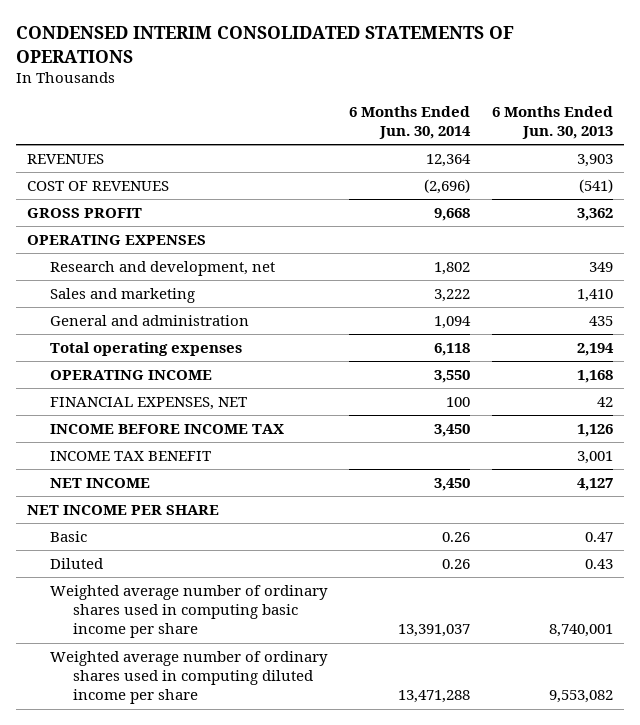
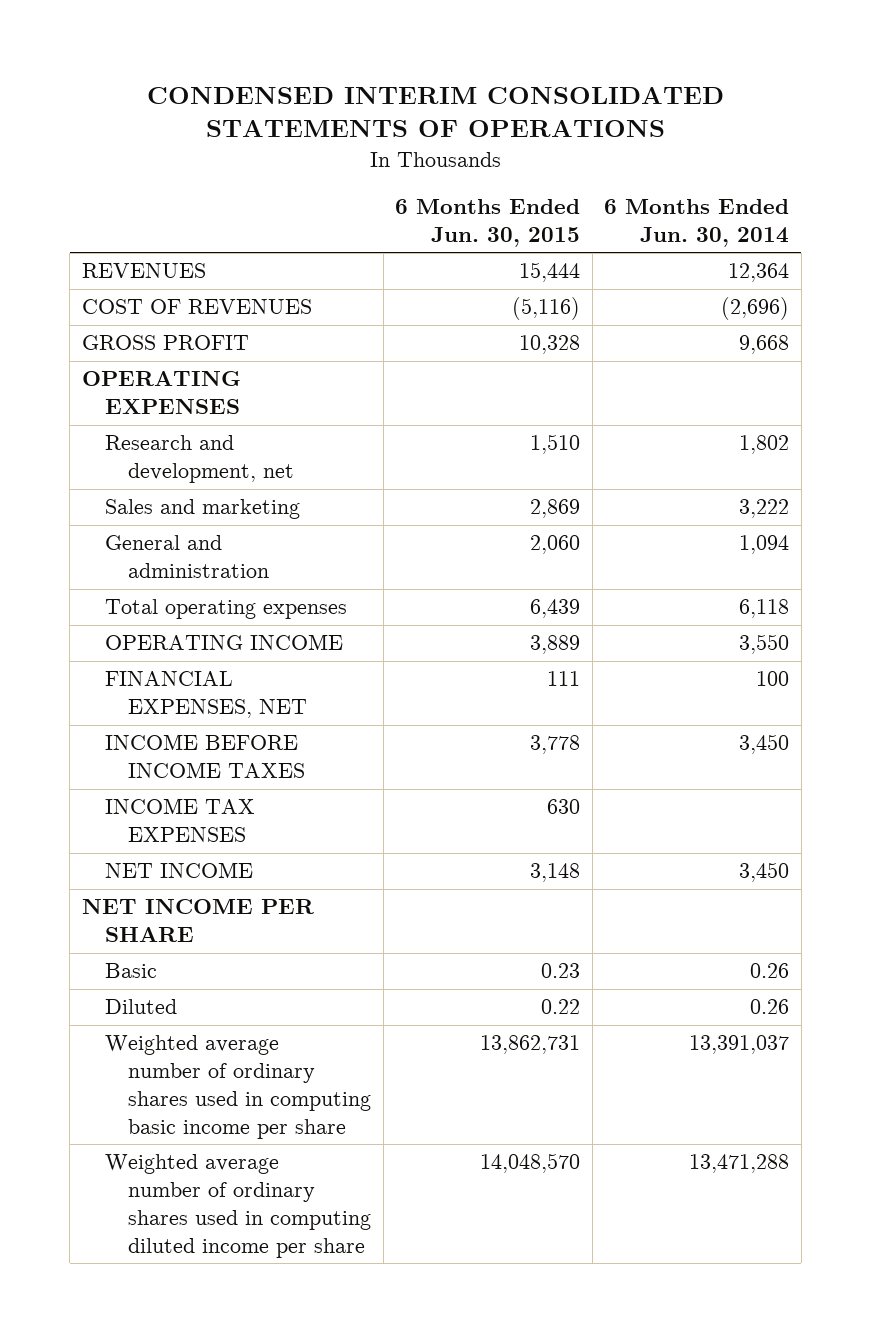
[492,105,614,140] 6 Months Ended Jun. 30, 2013 -> none
none -> [395,198,581,247] 6 Months Ended Jun. 30, 2015
[49,424,284,435] INCOME BEFORE INCOME TAX -> [105,734,306,779] INCOME BEFORE INCOME TAXES
[49,451,211,462] INCOME TAX BENEFIT -> [105,798,256,843] INCOME TAX EXPENSES

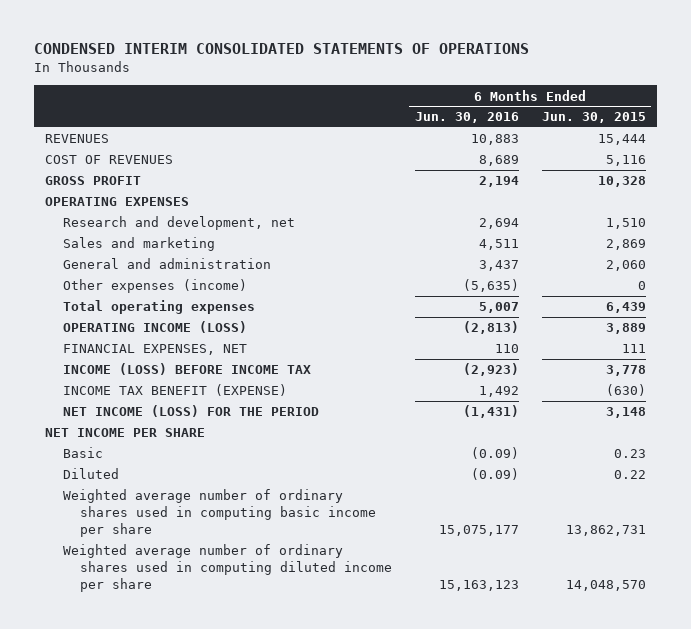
[604,198,790,247] 6 Months Ended Jun. 30, 2014 -> none
none -> [414,112,519,124] Jun. 30, 2016
[512,297,581,321] (5,116) -> [605,155,646,167] 5,116
none -> [62,279,247,294] Other expenses (income)
[105,634,344,651] OPERATING INCOME -> [62,321,247,334] OPERATING INCOME (LOSS)
[105,734,306,779] INCOME BEFORE INCOME TAXES -> [62,363,311,376] INCOME (LOSS) BEFORE INCOME TAX
[105,798,256,843] INCOME TAX EXPENSES -> [62,384,287,397] INCOME TAX BENEFIT (EXPENSE)
[547,799,581,815] 630 -> [605,384,646,397] (630)
[105,862,254,879] NET INCOME -> [62,405,319,418] NET INCOME (LOSS) FOR THE PERIOD

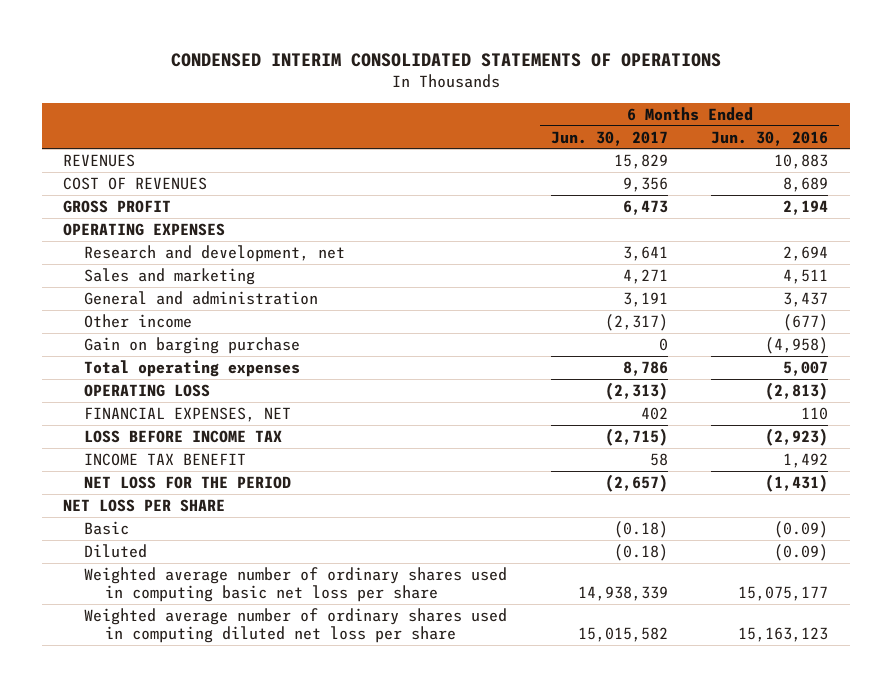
[541,112,646,124] Jun. 30, 2015 -> none
none -> [550,130,668,146] Jun. 30, 2017
[62,279,247,294] Other expenses (income) -> [84,313,193,328] Other income
[462,279,519,293] (5,635) -> [783,313,829,331] (677)
none -> [84,336,301,354] Gain on barging purchase
[62,321,247,334] OPERATING INCOME (LOSS) -> [84,383,211,397] OPERATING LOSS
[62,363,311,376] INCOME (LOSS) BEFORE INCOME TAX -> [84,429,283,443] LOSS BEFORE INCOME TAX
[62,384,287,397] INCOME TAX BENEFIT (EXPENSE) -> [84,452,247,466] INCOME TAX BENEFIT
[62,405,319,418] NET INCOME (LOSS) FOR THE PERIOD -> [84,475,292,489] NET LOSS FOR THE PERIOD
[45,428,206,438] NET INCOME PER SHARE -> [63,498,226,512] NET LOSS PER SHARE
[62,489,376,538] Weighted average number of ordinary shares used in computing basic income per share -> [84,566,508,603] Weighted average number of ordinary shares used in computing basic net loss per share
[62,544,392,593] Weighted average number of ordinary shares used in computing diluted income per share -> [84,607,508,644] Weighted average number of ordinary shares used in computing diluted net loss per share

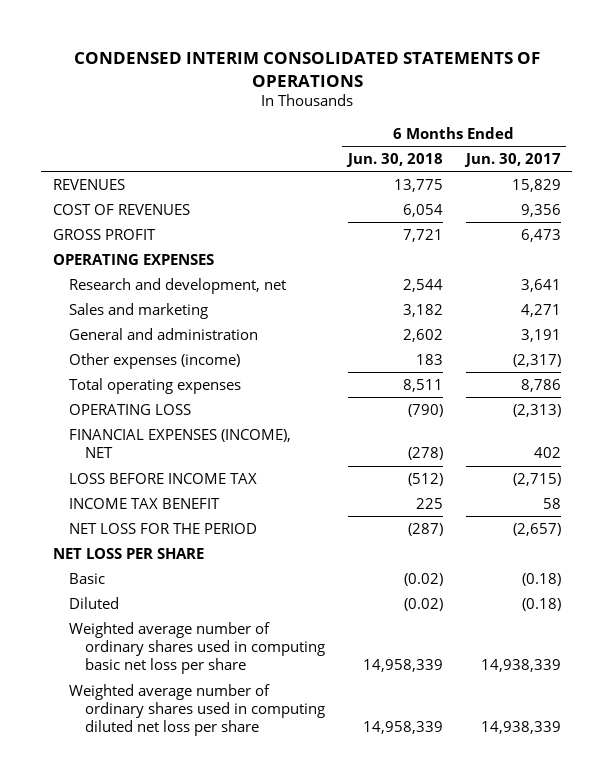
[711,130,829,146] Jun. 30, 2016 -> none
none -> [345,153,443,168] Jun. 30, 2018
[84,336,301,354] Gain on barging purchase -> none
[84,313,193,328] Other income -> [68,352,240,369] Other expenses (income)
[84,406,292,422] FINANCIAL EXPENSES, NET -> [68,428,291,459] FINANCIAL EXPENSES (INCOME), NET
[577,627,668,643] 15,015,582 -> [480,721,561,735] 14,938,339

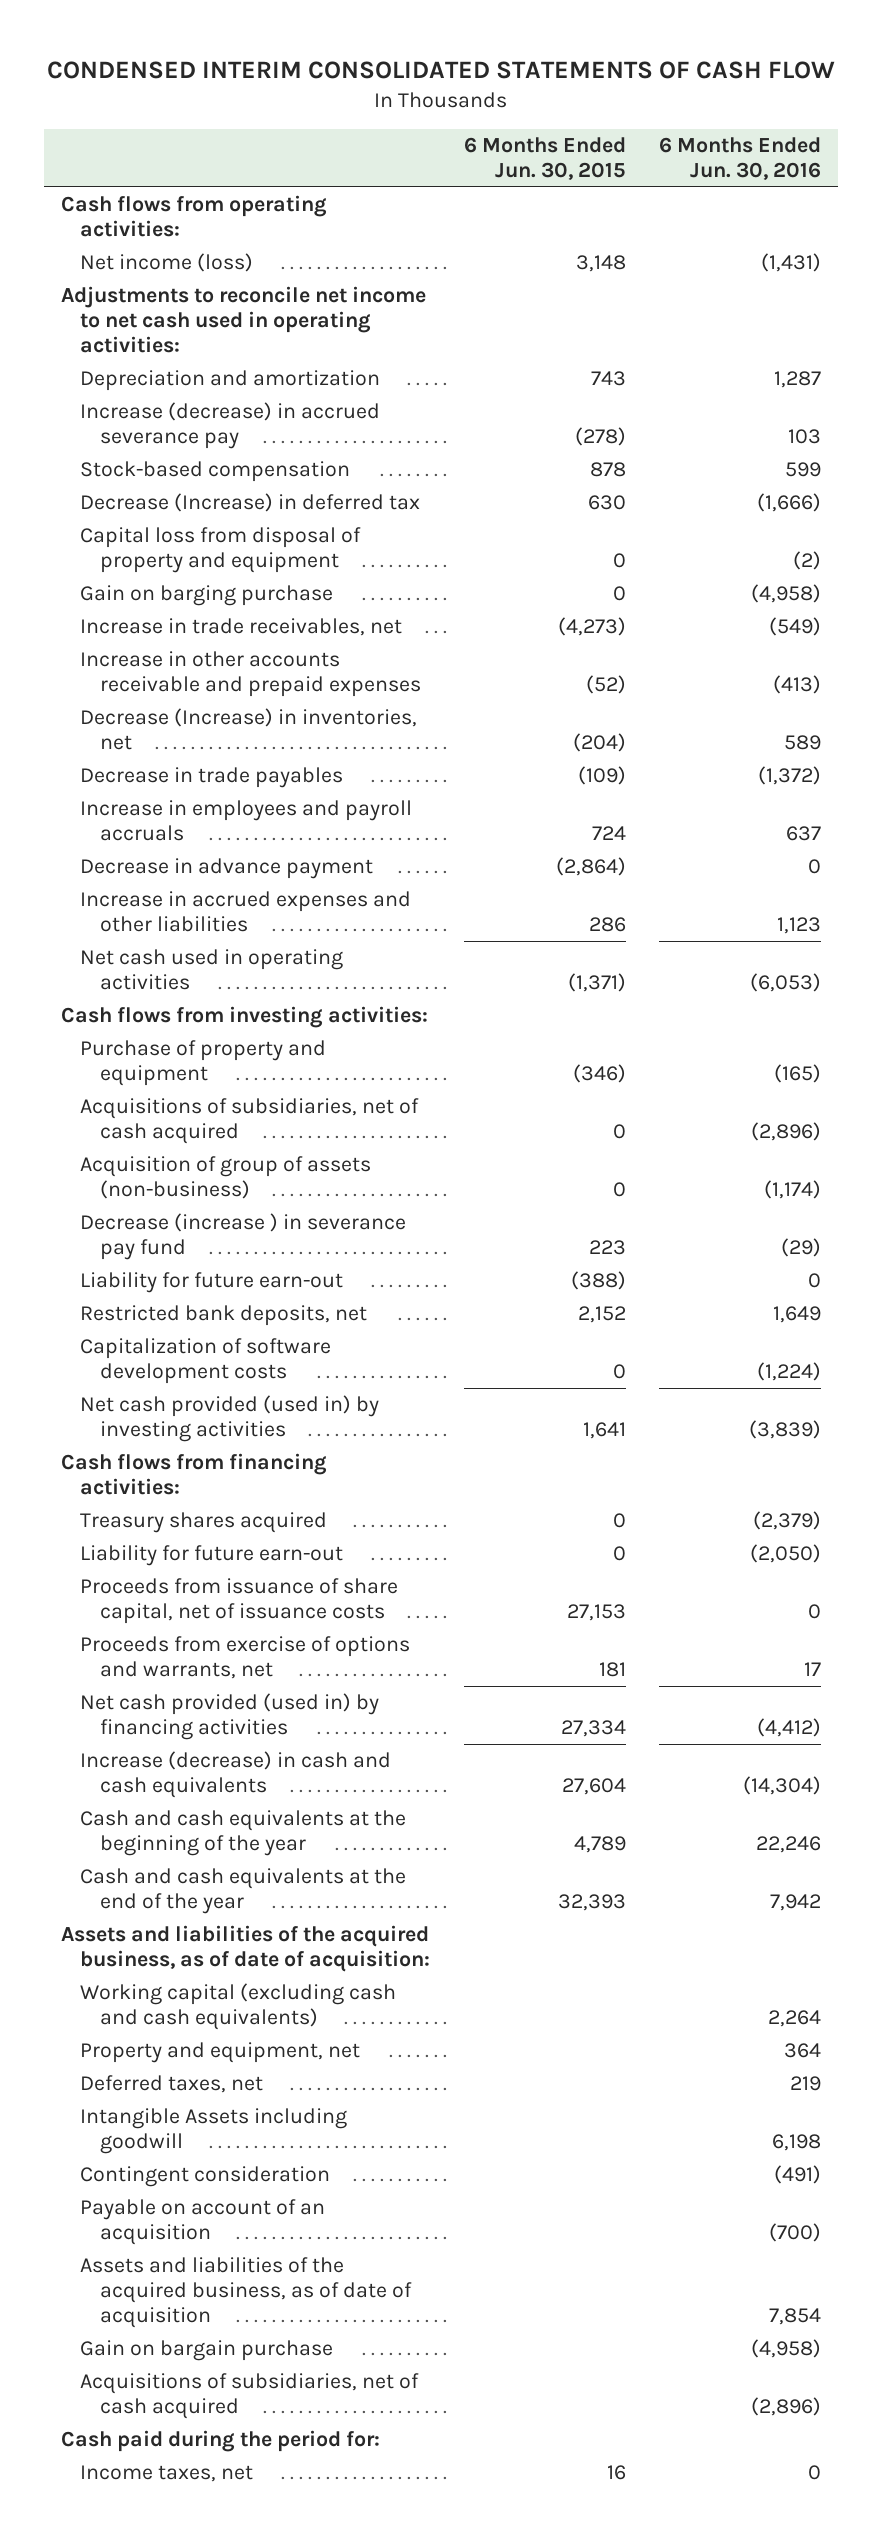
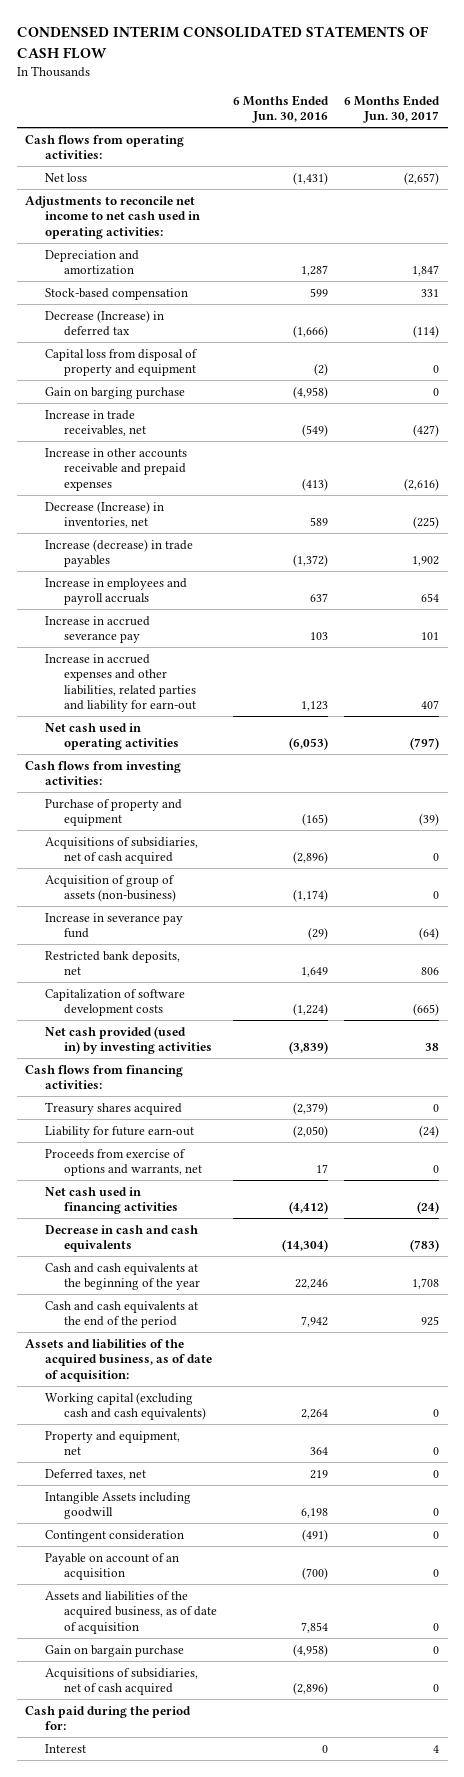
[463,137,626,181] 6 Months Ended Jun. 30, 2015 -> none
none -> [344,94,441,124] 6 Months Ended Jun. 30, 2017
[80,253,254,273] Net income (loss) -> [44,172,87,182] Net loss
[80,402,381,450] Increase (decrease) in accrued severance pay -> none
[80,767,344,789] Decrease in trade payables -> [44,538,193,568] Increase (decrease) in trade payables
[80,858,374,880] Decrease in advance payment -> none
none -> [44,615,150,644] Increase in accrued severance pay
[80,891,412,933] Increase in accrued expenses and other liabilities -> [44,653,197,713] Increase in accrued expenses and other liabilities, related parties and liability for earn-out
[80,1272,344,1294] Liability for future earn-out -> none
[80,1213,407,1261] Decrease (increase ) in severance pay fund -> [44,912,183,939] Increase in severance pay fund
[80,1578,399,1625] Proceeds from issuance of share capital, net of issuance costs -> none
[80,1693,380,1741] Net cash provided (used in) by financing activities -> [44,1186,179,1215] Net cash used in financing activities
[80,1751,392,1799] Increase (decrease) in cash and cash equivalents -> [44,1224,198,1253] Decrease in cash and cash equivalents
[80,1868,407,1915] Cash and cash equivalents at the end of the year -> [44,1300,198,1329] Cash and cash equivalents at the end of the period
[80,2465,254,2483] Income taxes, net -> none
none -> [44,1743,86,1753] Interest

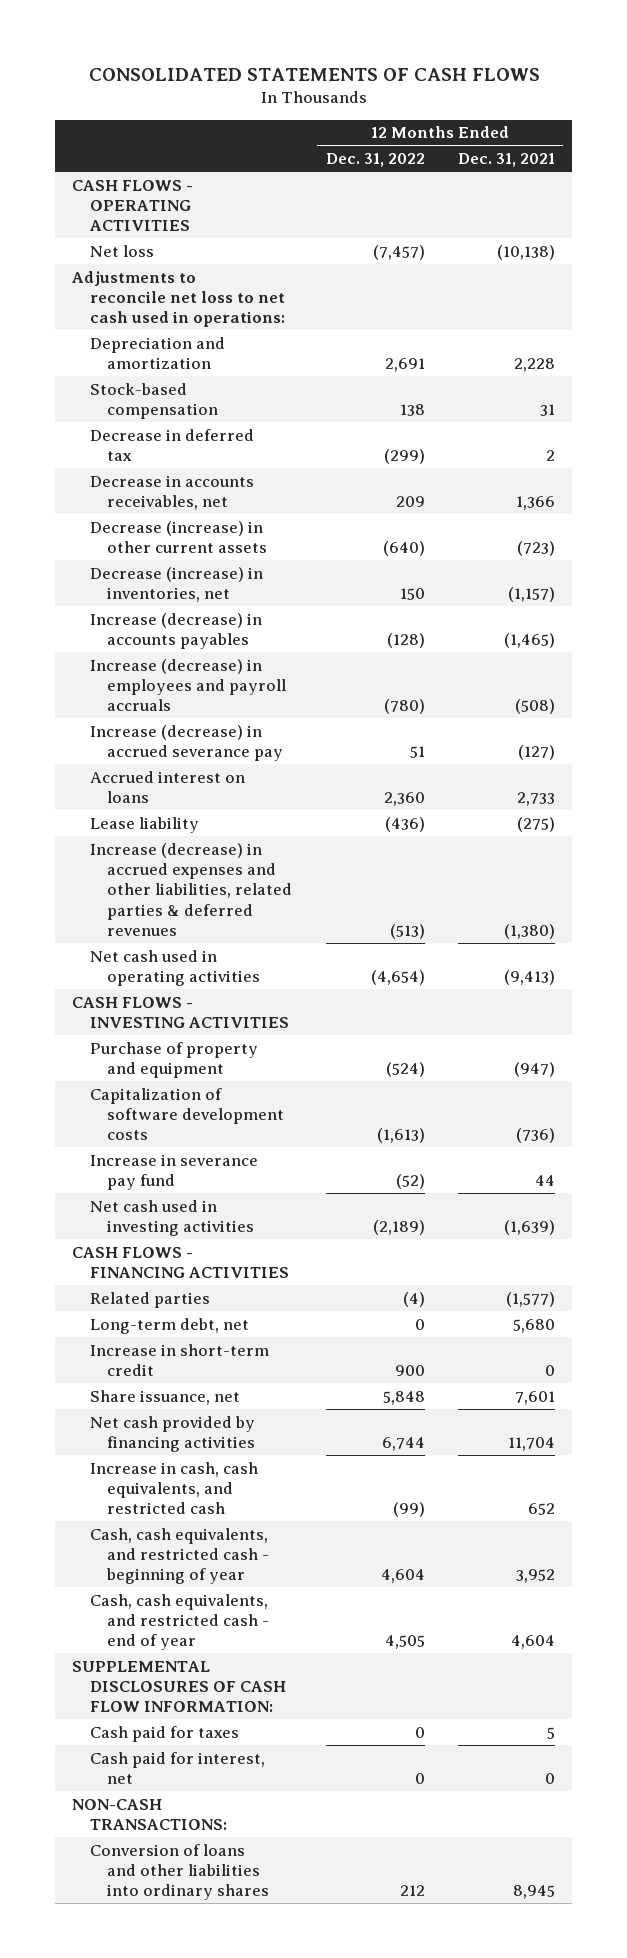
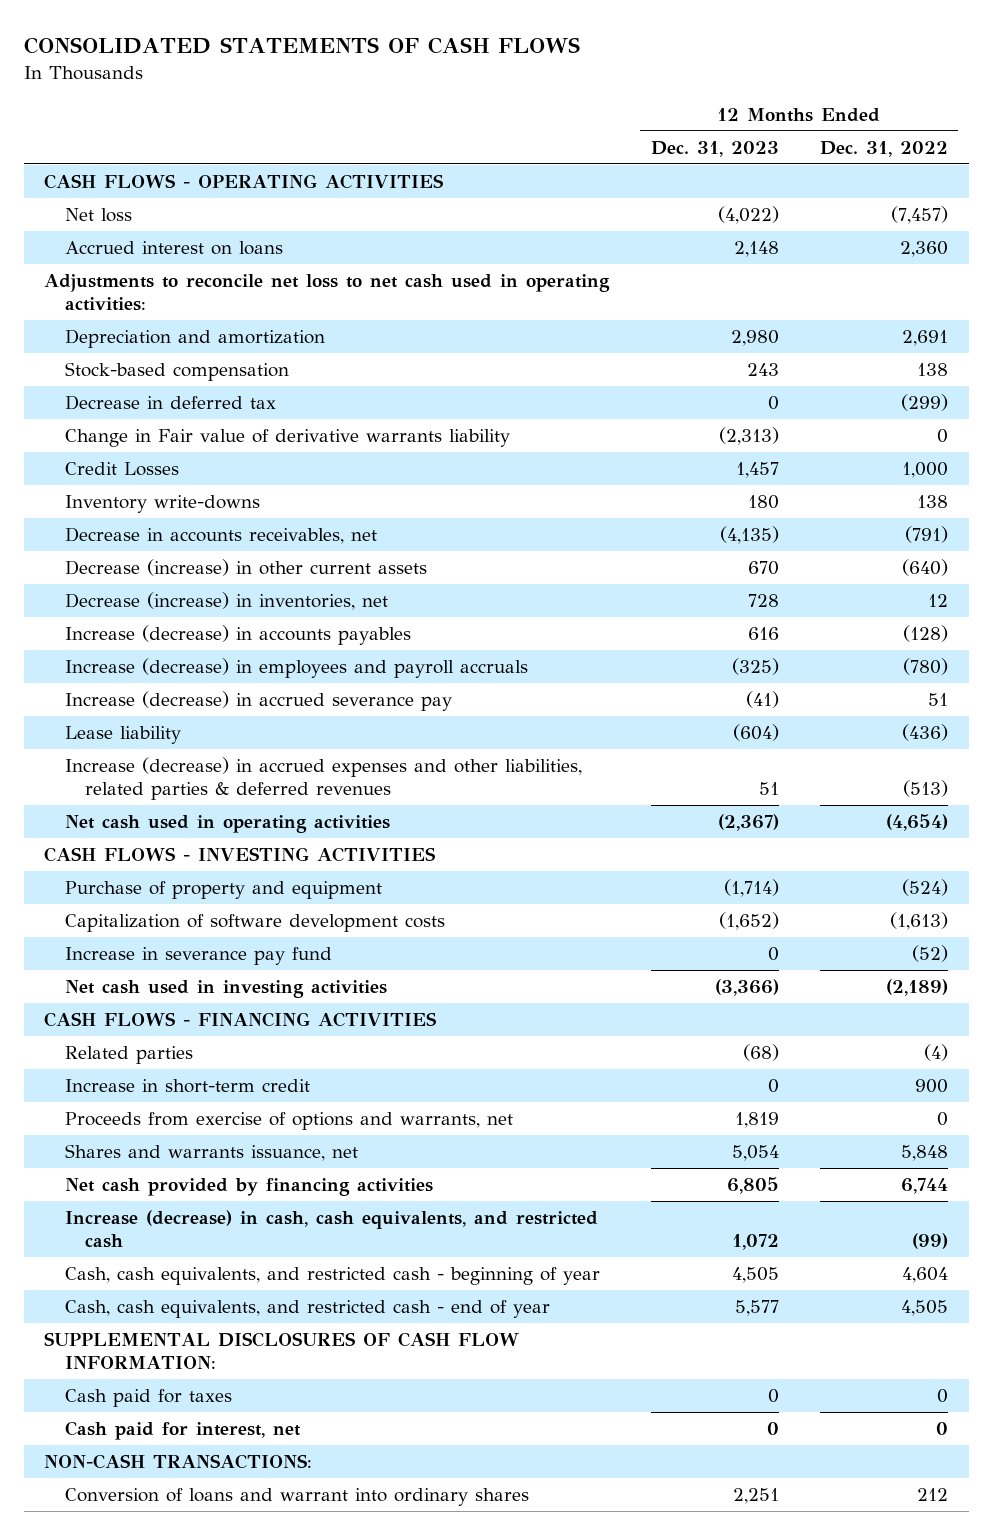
[458,153,556,168] Dec. 31, 2021 -> none
none -> [650,140,779,157] Dec. 31, 2023
[89,770,245,803] Accrued interest on loans -> [64,240,283,255] Accrued interest on loans
[72,270,285,328] Adjustments to reconcile net loss to net cash used in operations: -> [44,273,611,311] Adjustments to reconcile net loss to net cash used in operating activities:
none -> [64,428,510,447] Change in Fair value of derivative warrants liability
none -> [64,461,179,476] Credit Losses
none -> [64,494,260,513] Inventory write-downs
[395,495,425,507] 209 -> [904,525,948,543] (791)
[399,587,425,600] 150 -> [927,593,948,607] 12
[89,1317,249,1334] Long-term debt, net -> none
none -> [64,1111,513,1130] Proceeds from exercise of options and warrants, net
[89,1389,240,1405] Share issuance, net -> [64,1143,358,1161] Shares and warrants issuance, net
[89,1461,258,1515] Increase in cash, cash equivalents, and restricted cash -> [64,1209,598,1248] Increase (decrease) in cash, cash equivalents, and restricted cash
[89,1843,270,1901] Conversion of loans and other liabilities into ordinary shares -> [64,1487,529,1506] Conversion of loans and warrant into ordinary shares

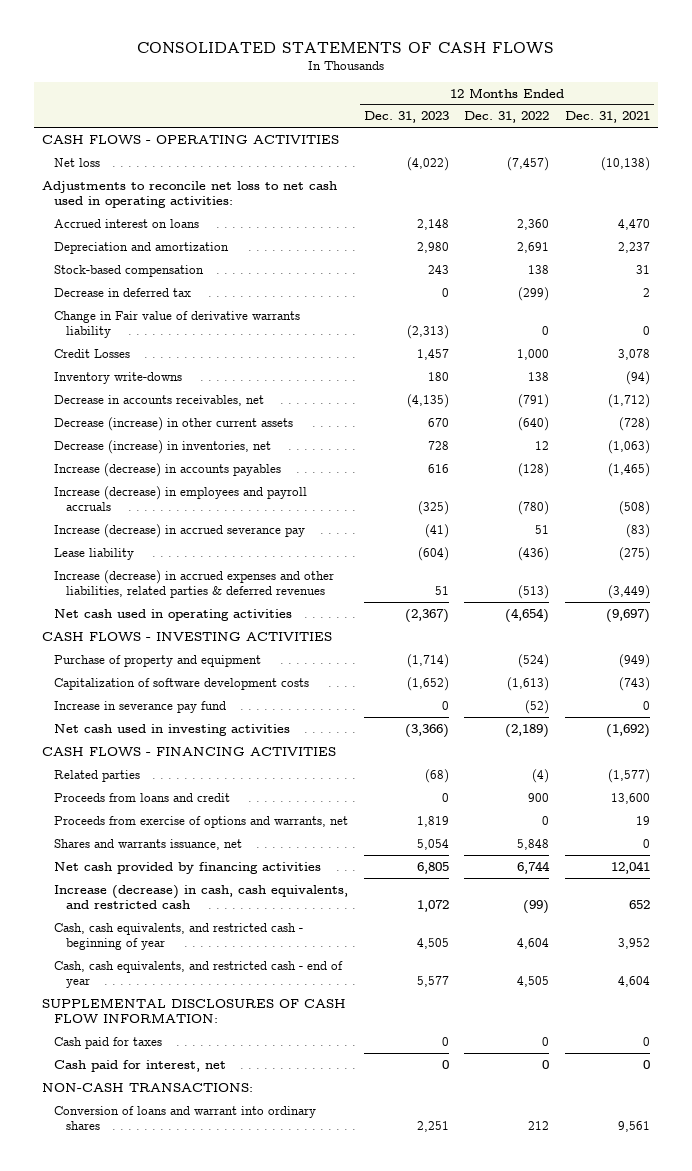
none -> [565,111,651,124] Dec. 31, 2021
[64,240,283,255] Accrued interest on loans -> [53,218,199,228] Accrued interest on loans
[64,1078,310,1093] Increase in short-term credit -> [53,792,230,802] Proceeds from loans and credit

